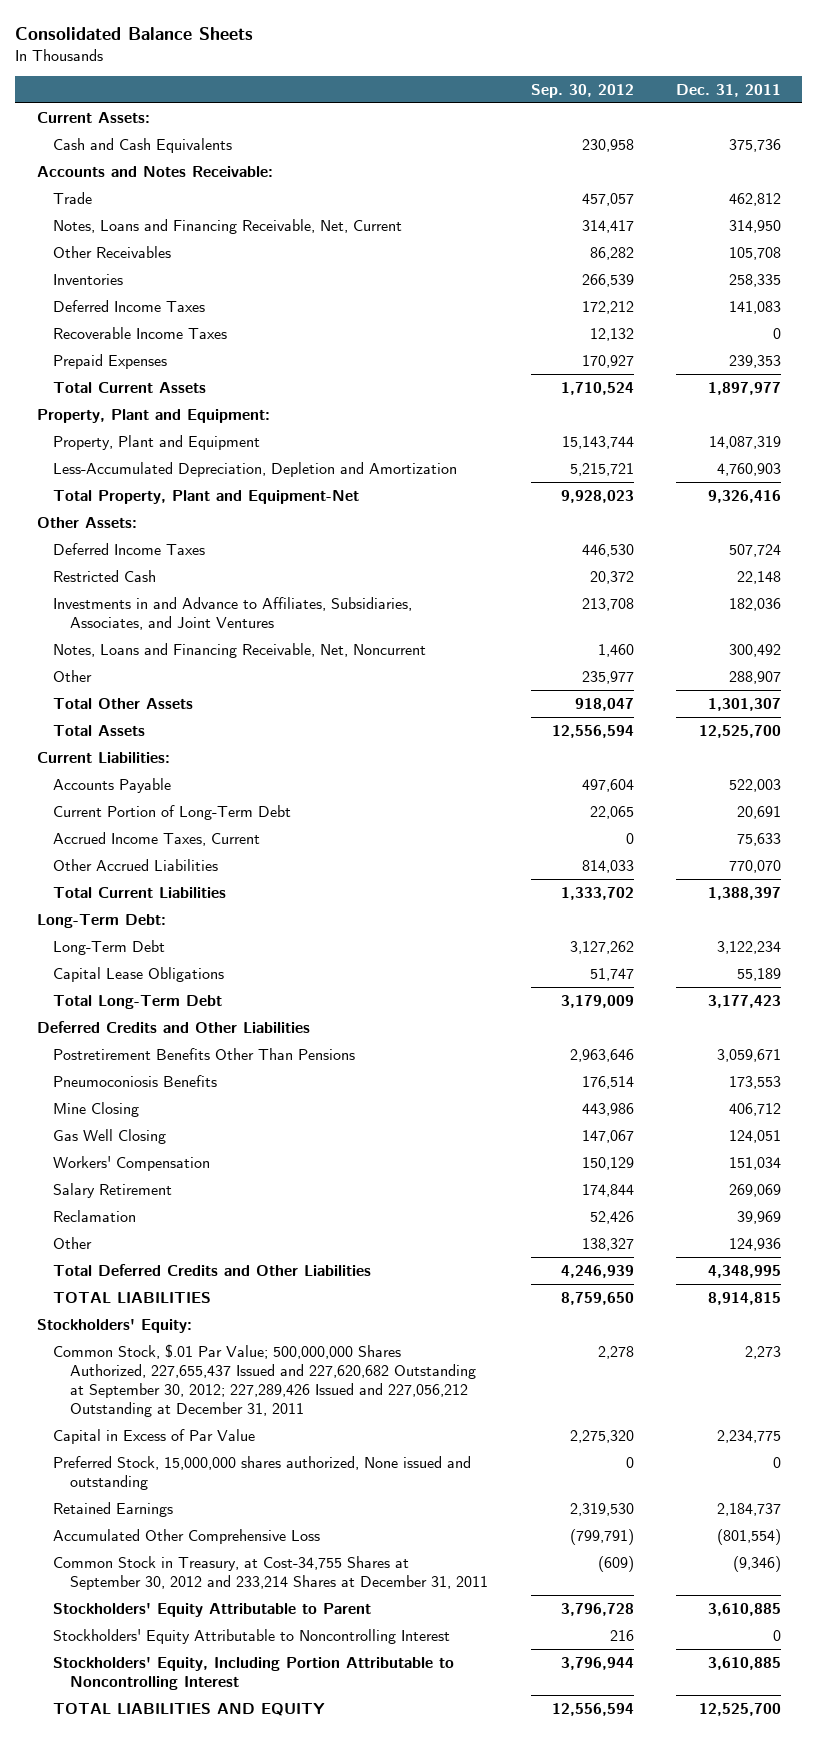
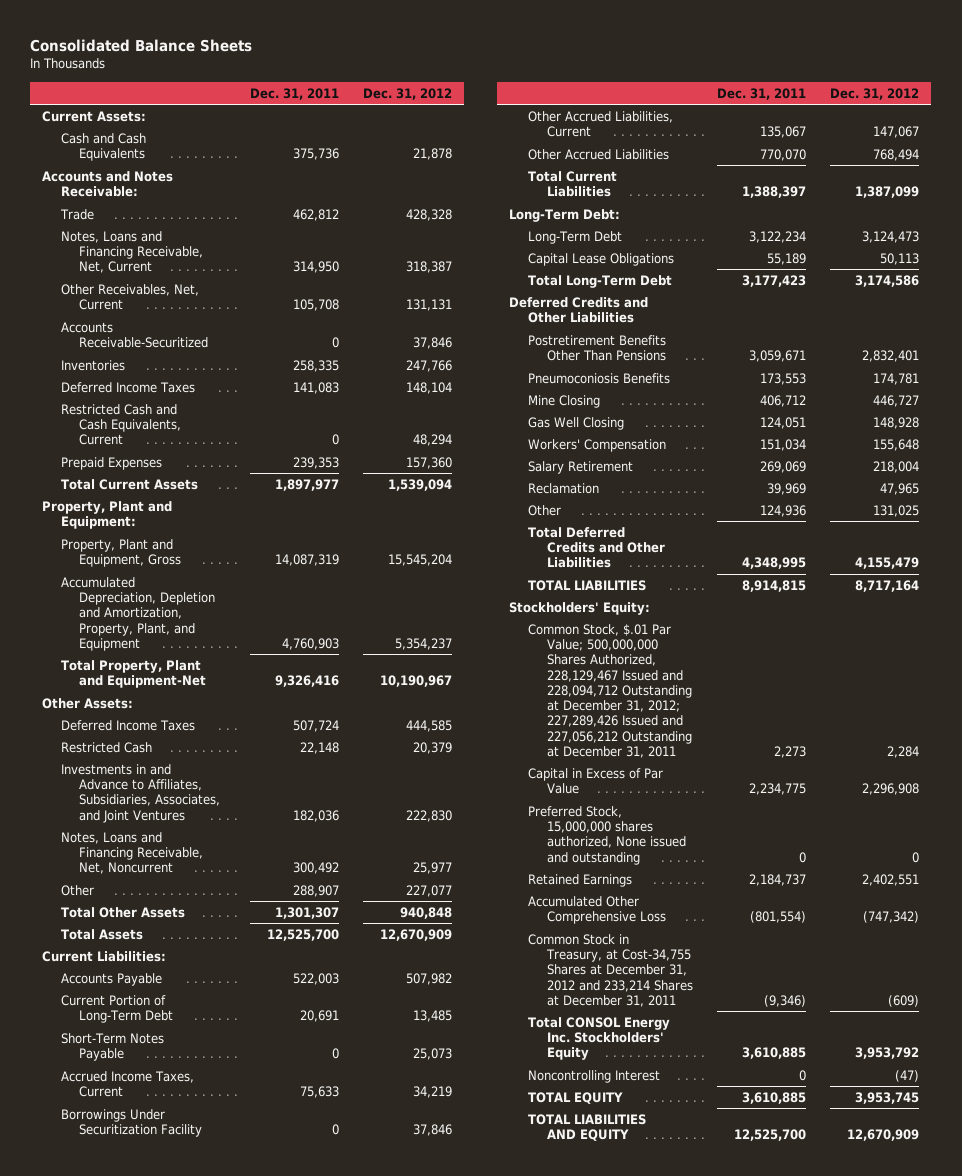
[530,84,634,99] Sep. 30, 2012 -> none
none -> [363,87,453,100] Dec. 31, 2012
[53,245,172,258] Other Receivables -> [60,284,199,311] Other Receivables, Net, Current
none -> [60,322,209,349] Accounts Receivable-Securitized
[53,326,228,339] Recoverable Income Taxes -> none
none -> [60,404,182,446] Restricted Cash and Cash Equivalents, Current
[53,434,261,450] Property, Plant and Equipment -> [60,539,182,568] Property, Plant and Equipment, Gross
[53,461,458,477] Less-Accumulated Depreciation, Depletion and Amortization -> [60,577,216,651] Accumulated Depreciation, Depletion and Amortization, Property, Plant, and Equipment
none -> [60,1033,164,1062] Short-Term Notes Payable
none -> [60,1109,203,1138] Borrowings Under Securitization Facility
none -> [528,111,674,138] Other Accrued Liabilities, Current
[53,1343,477,1418] Common Stock, $.01 Par Value; 500,000,000 Shares Authorized, 227,655,437 Issued and 227,620,682 Outstanding at September 30, 2012; 227,289,426 Issued and 227,056,212 Outstanding at December 31, 2011 -> [528,624,692,758] Common Stock, $.01 Par Value; 500,000,000 Shares Authorized, 228,129,467 Issued and 228,094,712 Outstanding at December 31, 2012; 227,289,426 Issued and 227,056,212 Outstanding at December 31, 2011
[53,1555,489,1590] Common Stock in Treasury, at Cost-34,755 Shares at September 30, 2012 and 233,214 Shares at December 31, 2011 -> [528,934,693,1007] Common Stock in Treasury, at Cost-34,755 Shares at December 31, 2012 and 233,214 Shares at December 31, 2011
[53,1602,372,1617] Stockholders' Equity Attributable to Parent -> [528,1017,671,1061] Total CONSOL Energy Inc. Stockholders' Equity
[53,1628,451,1644] Stockholders' Equity Attributable to Noncontrolling Interest -> [528,1070,661,1084] Noncontrolling Interest
[53,1656,455,1690] Stockholders' Equity, Including Portion Attributable to Noncontrolling Interest -> [528,1092,624,1105] TOTAL EQUITY

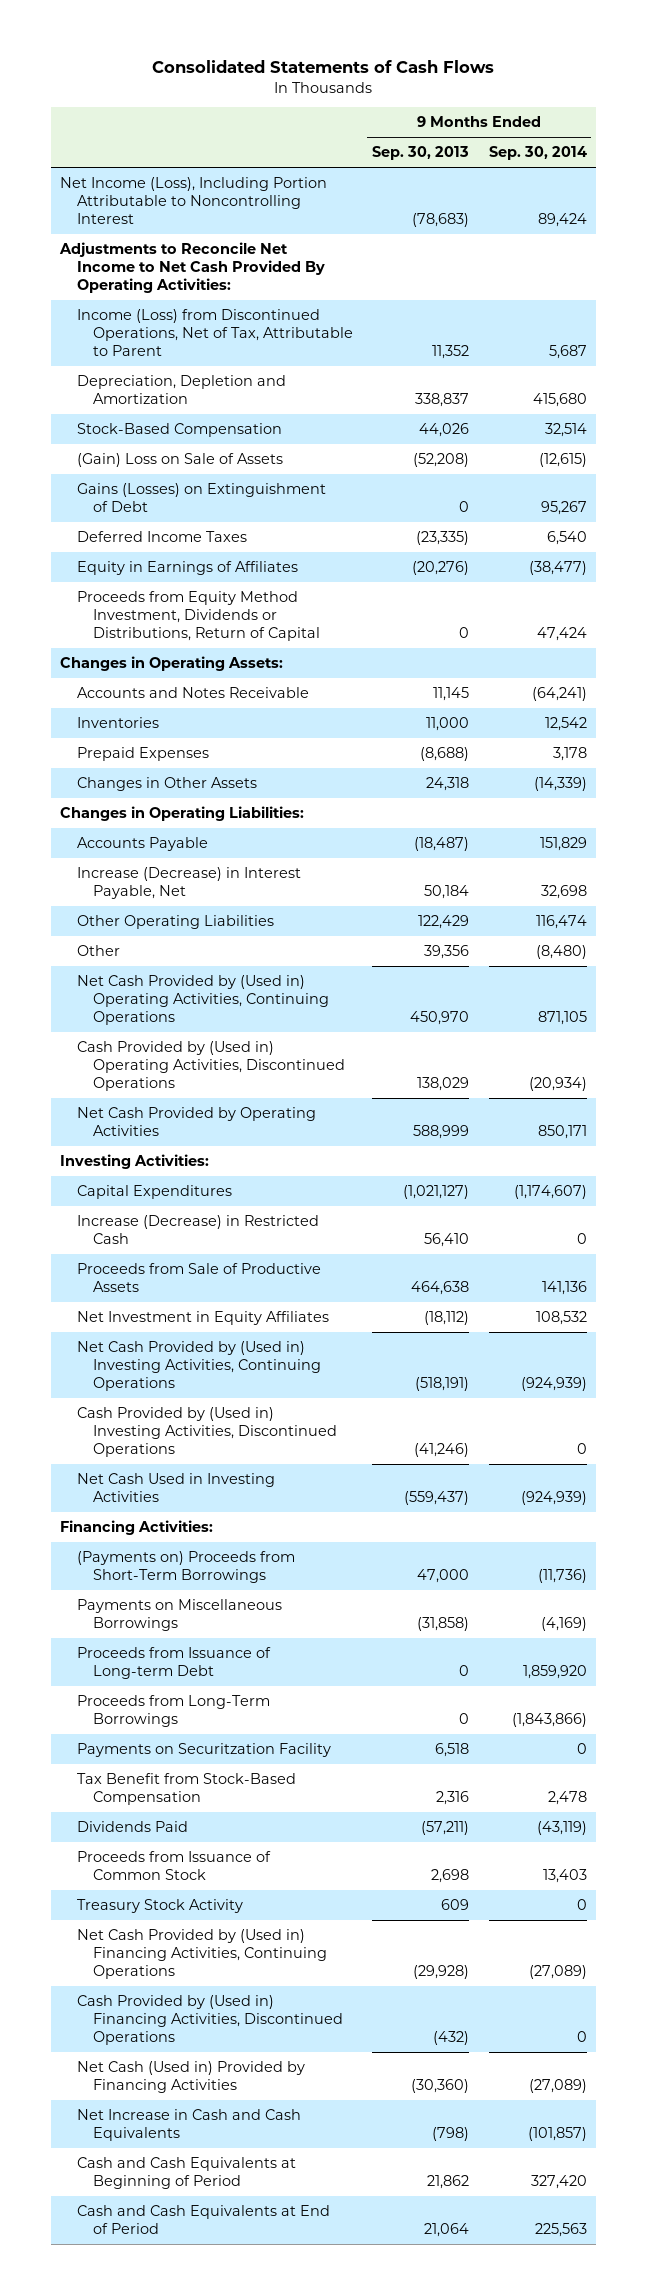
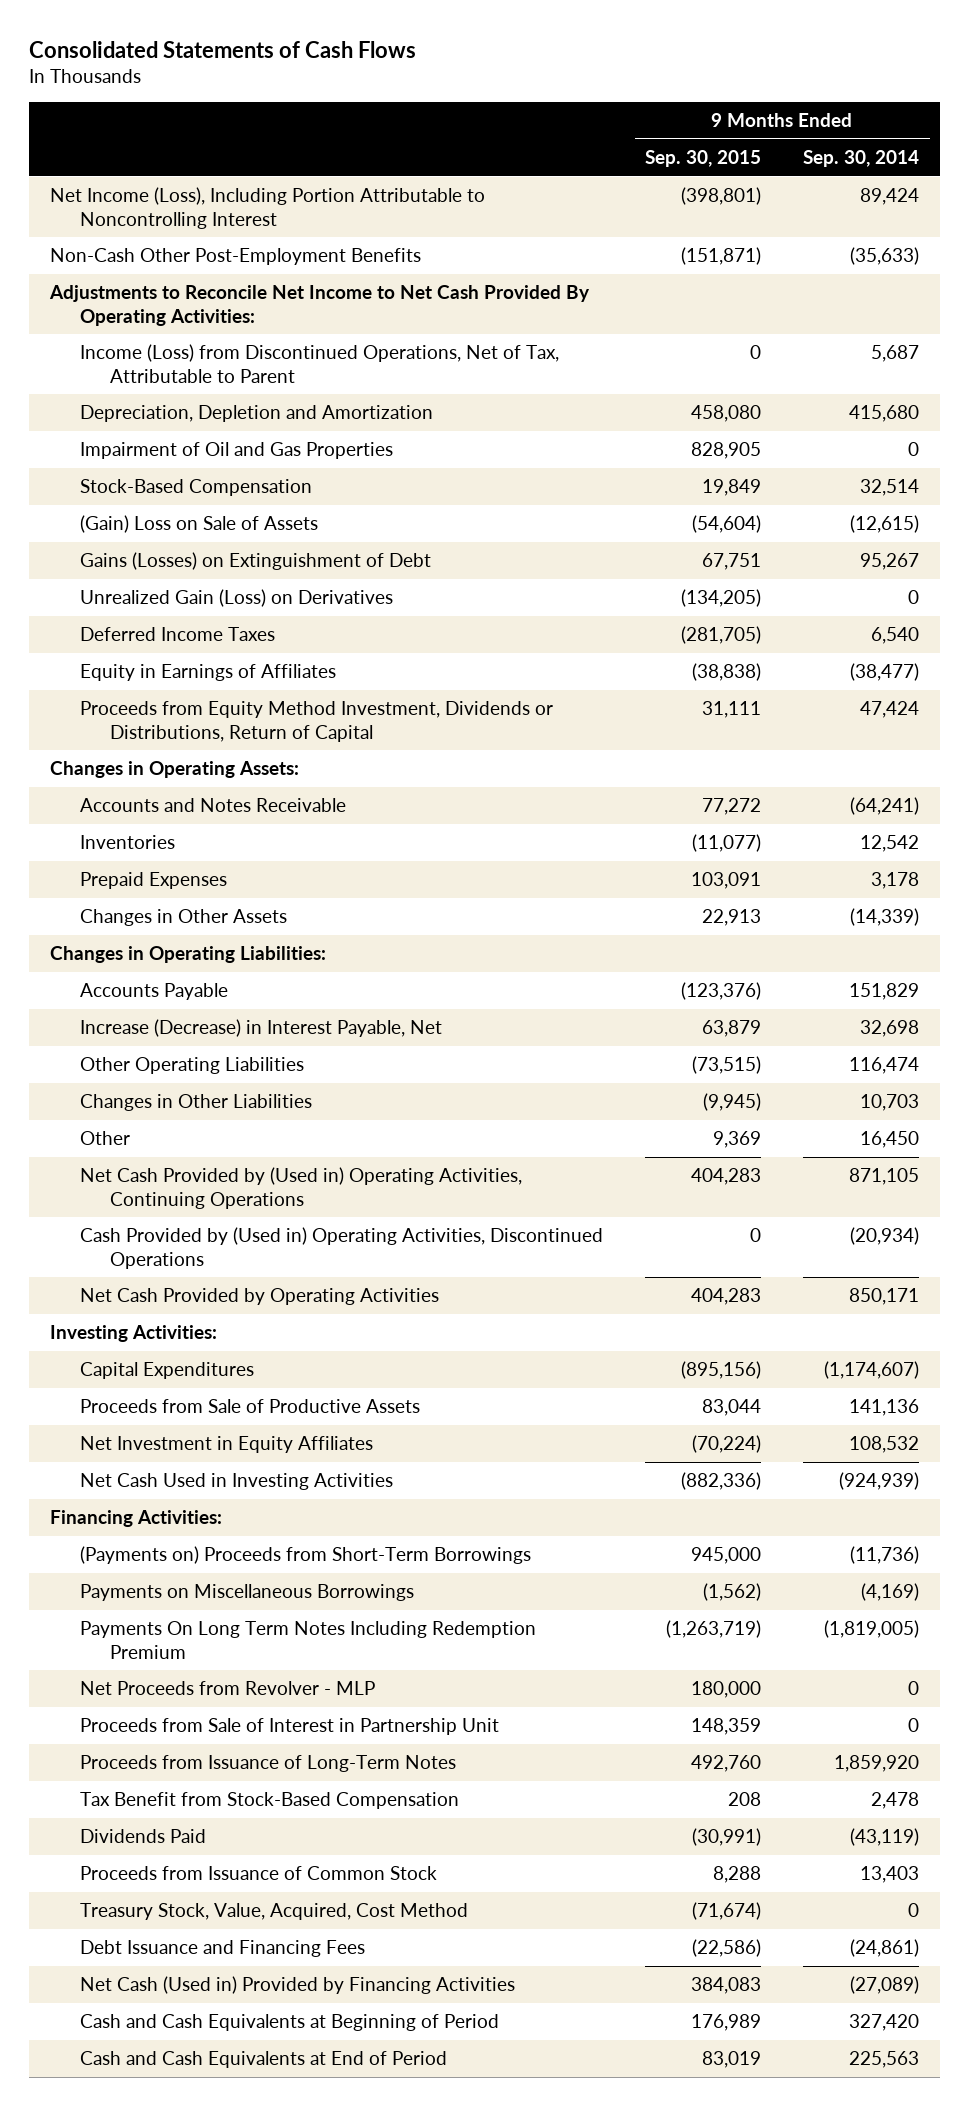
[372,146,470,161] Sep. 30, 2013 -> none
none -> [645,150,762,168] Sep. 30, 2015
none -> [50,248,422,266] Non-Cash Other Post-Employment Benefits
none -> [79,442,393,460] Impairment of Oil and Gas Properties
none -> [79,589,393,608] Unrealized Gain (Loss) on Derivatives
none -> [79,1094,312,1112] Changes in Other Liabilities
[535,945,587,960] (8,480) -> [860,1131,920,1149] 16,450
[76,1215,319,1245] Increase (Decrease) in Restricted Cash -> none
[76,1341,321,1392] Net Cash Provided by (Used in) Investing Activities, Continuing Operations -> none
[76,1407,337,1458] Cash Provided by (Used in) Investing Activities, Discontinued Operations -> none
[76,1695,270,1728] Proceeds from Long-Term Borrowings -> none
[76,1743,331,1758] Payments on Securitzation Facility -> none
none -> [79,1621,536,1659] Payments On Long Term Notes Including Redemption Premium
none -> [79,1681,375,1696] Net Proceeds from Revolver - MLP
none -> [79,1718,499,1736] Proceeds from Sale of Interest in Partnership Unit
[76,1647,271,1680] Proceeds from Issuance of Long-term Debt -> [79,1755,456,1773] Proceeds from Issuance of Long-Term Notes
[76,1899,243,1914] Treasury Stock Activity -> none
[76,1929,327,1980] Net Cash Provided by (Used in) Financing Activities, Continuing Operations -> none
[76,1995,343,2046] Cash Provided by (Used in) Financing Activities, Discontinued Operations -> none
none -> [79,1903,468,1921] Treasury Stock, Value, Acquired, Cost Method
none -> [79,1940,365,1958] Debt Issuance and Financing Fees
[76,2109,301,2142] Net Increase in Cash and Cash Equivalents -> none

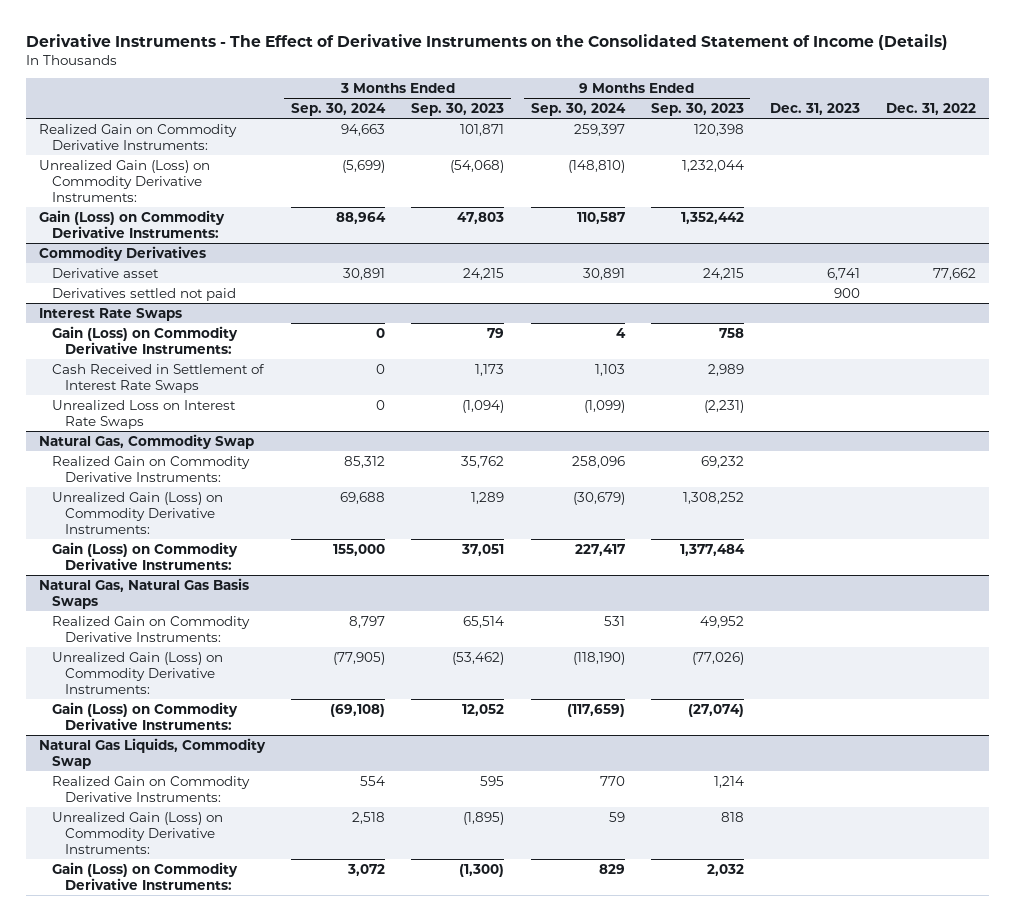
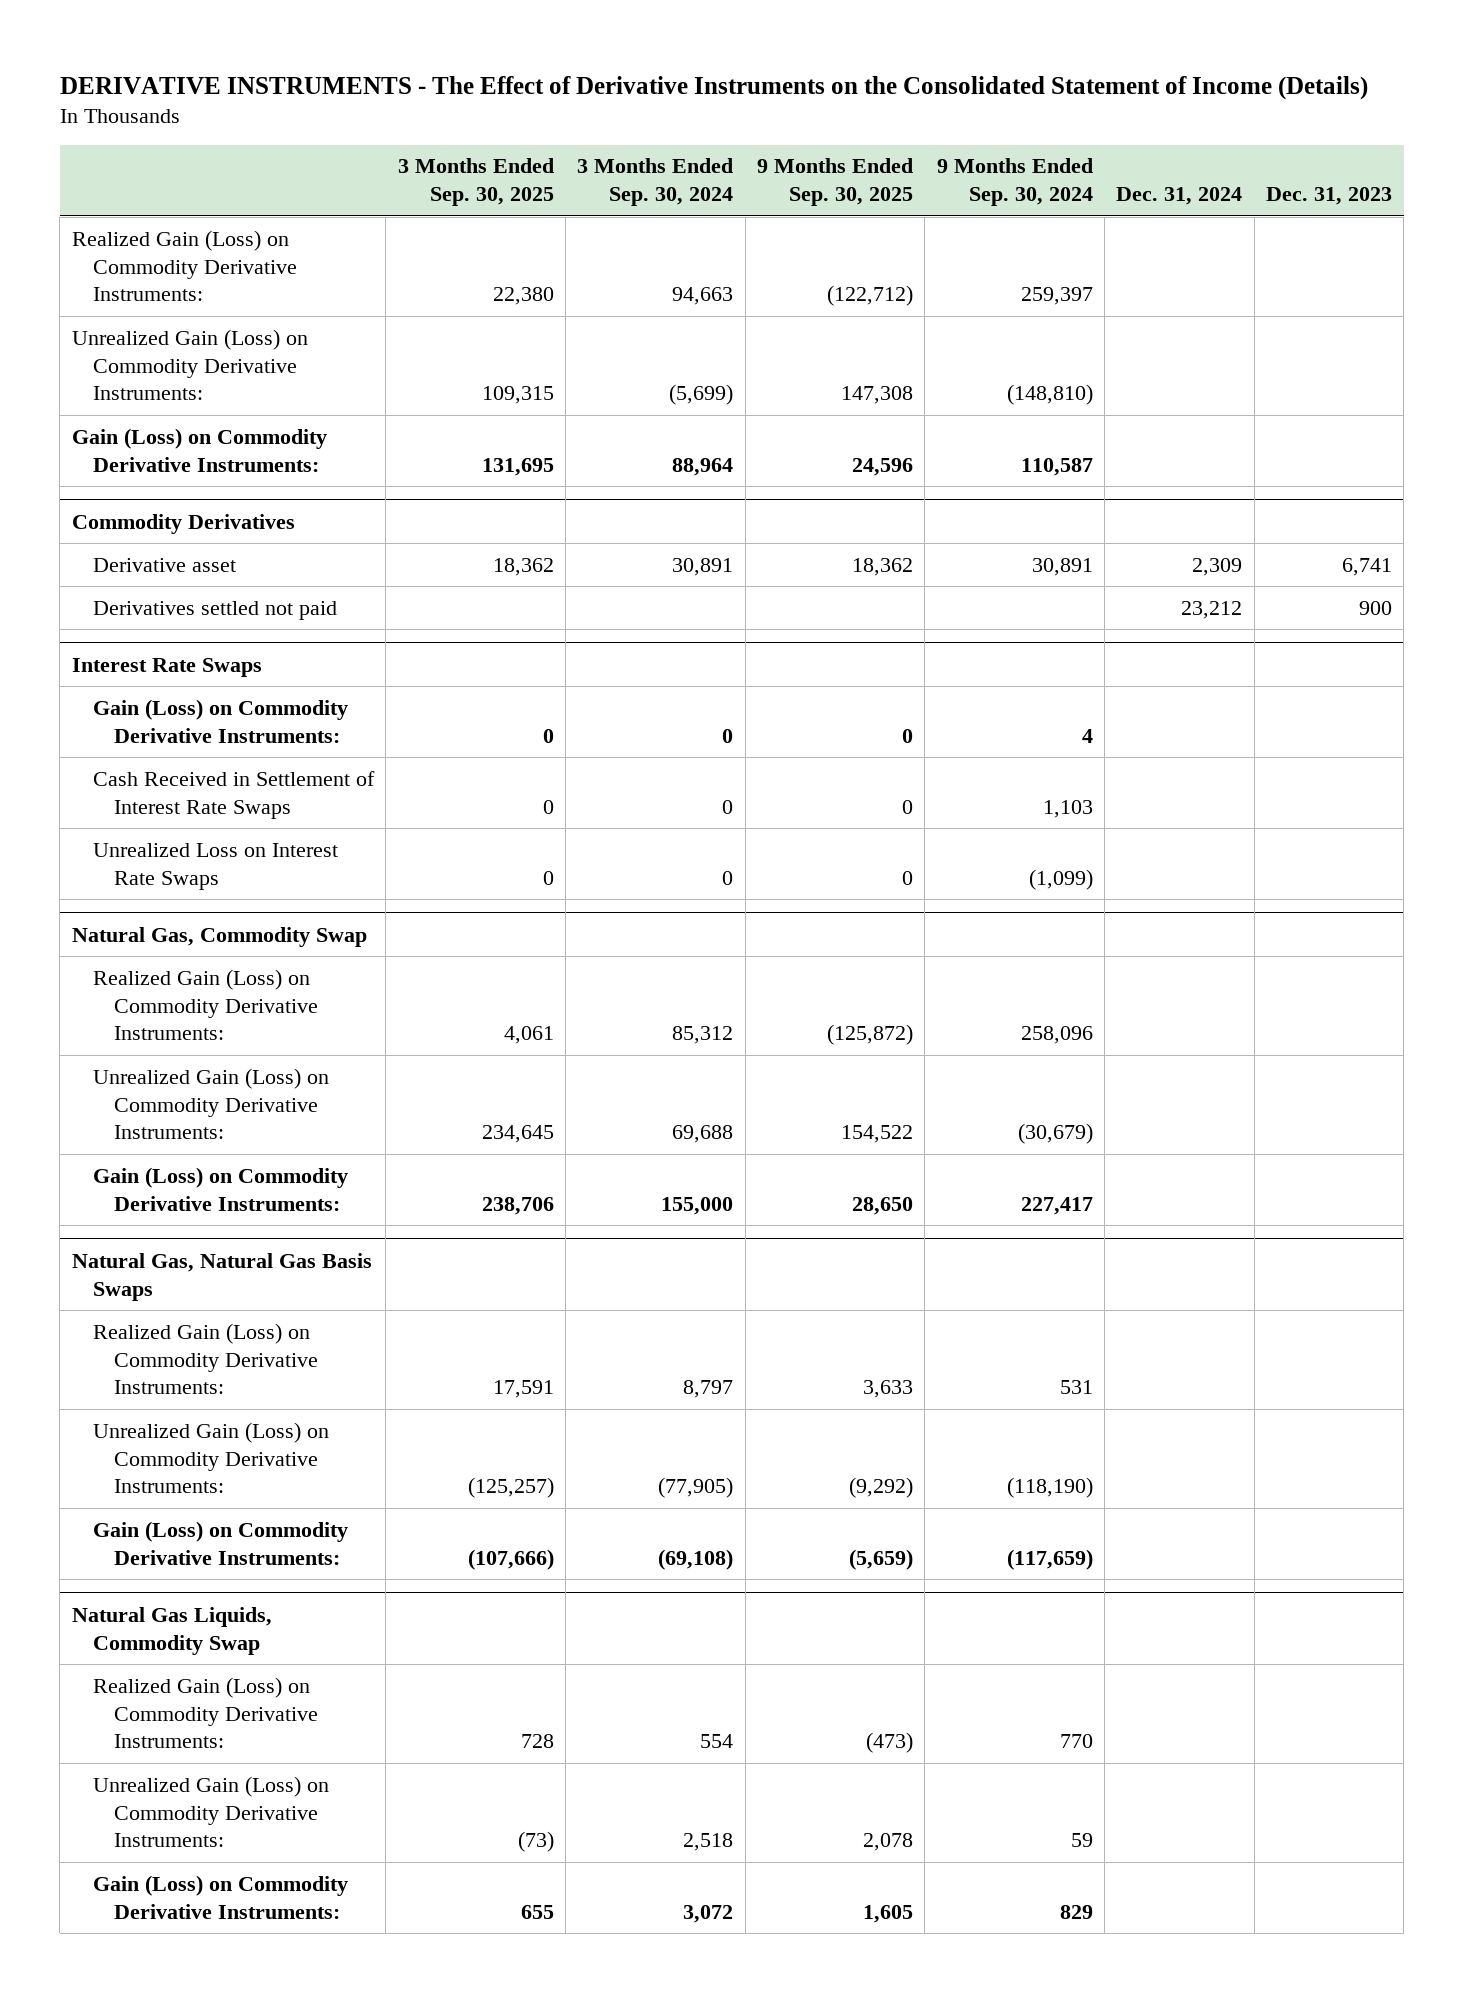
[25,33,948,50] Derivative Instruments - The Effect of Derivative Instruments on the Consolidated Statement of Income (Details) -> [59,75,1368,100] DERIVATIVE INSTRUMENTS - The Effect of Derivative Instruments on the Consolidated Statement of Income (Details)
[411,103,505,117] Sep. 30, 2023 -> none
[650,103,744,117] Sep. 30, 2023 -> none
[886,103,977,116] Dec. 31, 2022 -> none
none -> [397,158,554,207] 3 Months Ended Sep. 30, 2025
none -> [757,158,914,207] 9 Months Ended Sep. 30, 2025
none -> [1116,187,1243,206] Dec. 31, 2024
[38,123,237,150] Realized Gain on Commodity Derivative Instruments: -> [71,229,297,302] Realized Gain (Loss) on Commodity Derivative Instruments:
[51,455,250,482] Realized Gain on Commodity Derivative Instruments: -> [92,968,319,1041] Realized Gain (Loss) on Commodity Derivative Instruments:
[51,615,250,642] Realized Gain on Commodity Derivative Instruments: -> [92,1322,319,1395] Realized Gain (Loss) on Commodity Derivative Instruments:
[51,775,250,802] Realized Gain on Commodity Derivative Instruments: -> [92,1676,319,1749] Realized Gain (Loss) on Commodity Derivative Instruments:

